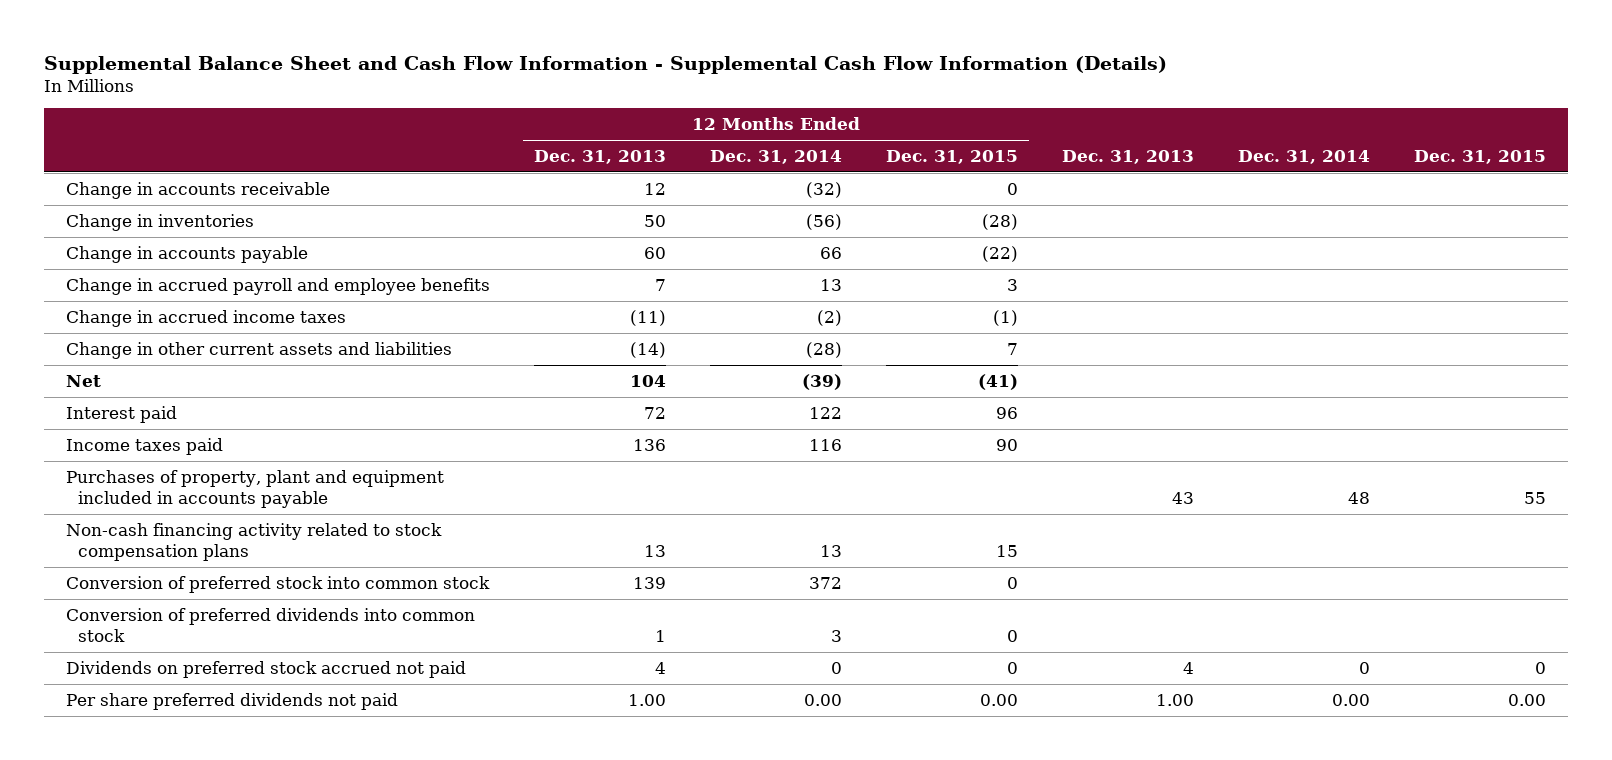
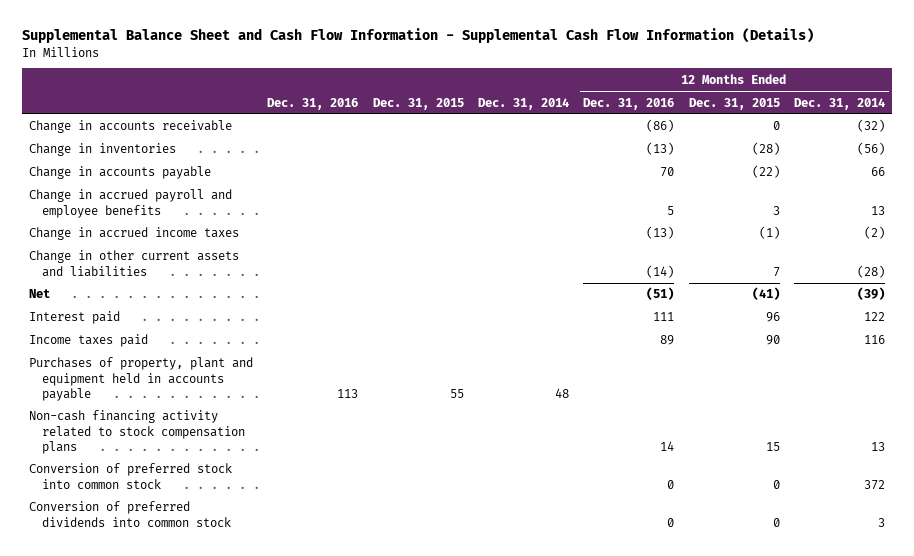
[533,150,666,165] Dec. 31, 2013 -> none
[1061,150,1194,165] Dec. 31, 2013 -> none
none -> [267,97,359,110] Dec. 31, 2016
none -> [583,97,675,110] Dec. 31, 2016
[65,469,444,509] Purchases of property, plant and equipment included in accounts payable -> [29,357,254,401] Purchases of property, plant and equipment held in accounts payable
[65,660,466,678] Dividends on preferred stock accrued not paid -> none
[65,692,398,710] Per share preferred dividends not paid -> none

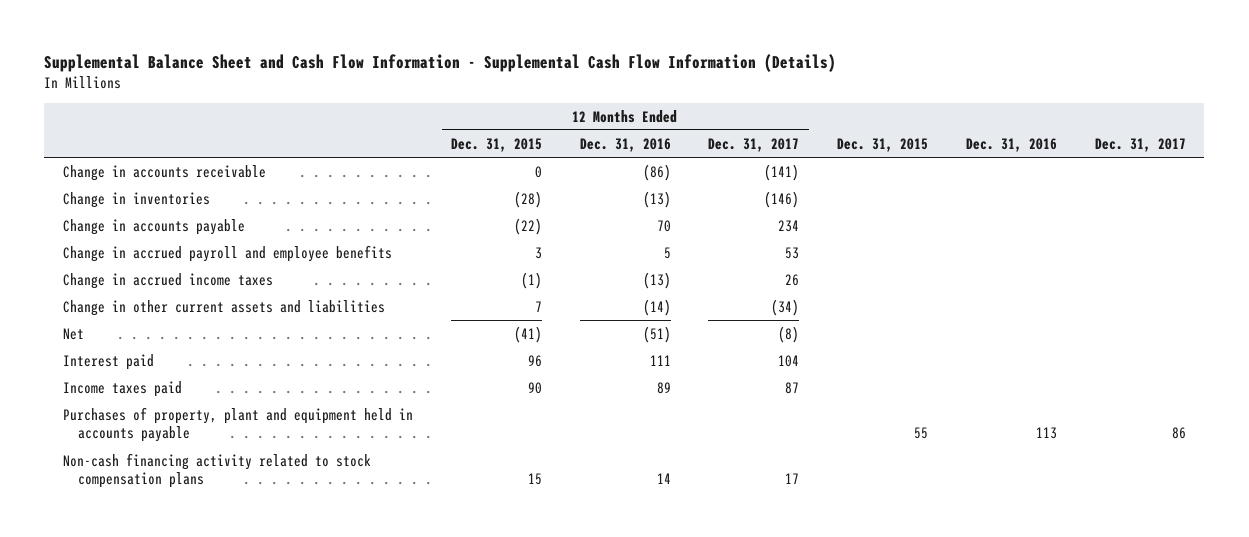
[478,97,570,110] Dec. 31, 2014 -> none
[794,97,886,110] Dec. 31, 2014 -> none
none -> [708,137,800,152] Dec. 31, 2017
none -> [1094,137,1186,152] Dec. 31, 2017
[29,463,233,489] Conversion of preferred stock into common stock -> none
[29,501,231,527] Conversion of preferred dividends into common stock -> none

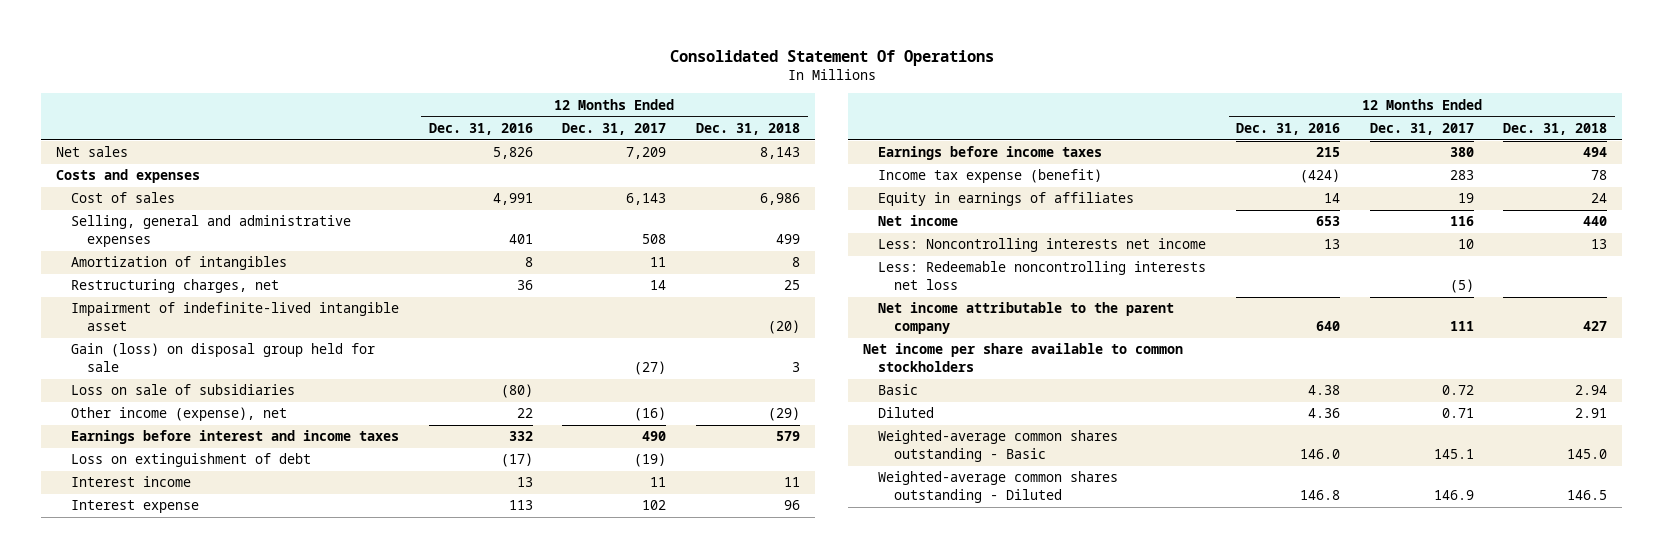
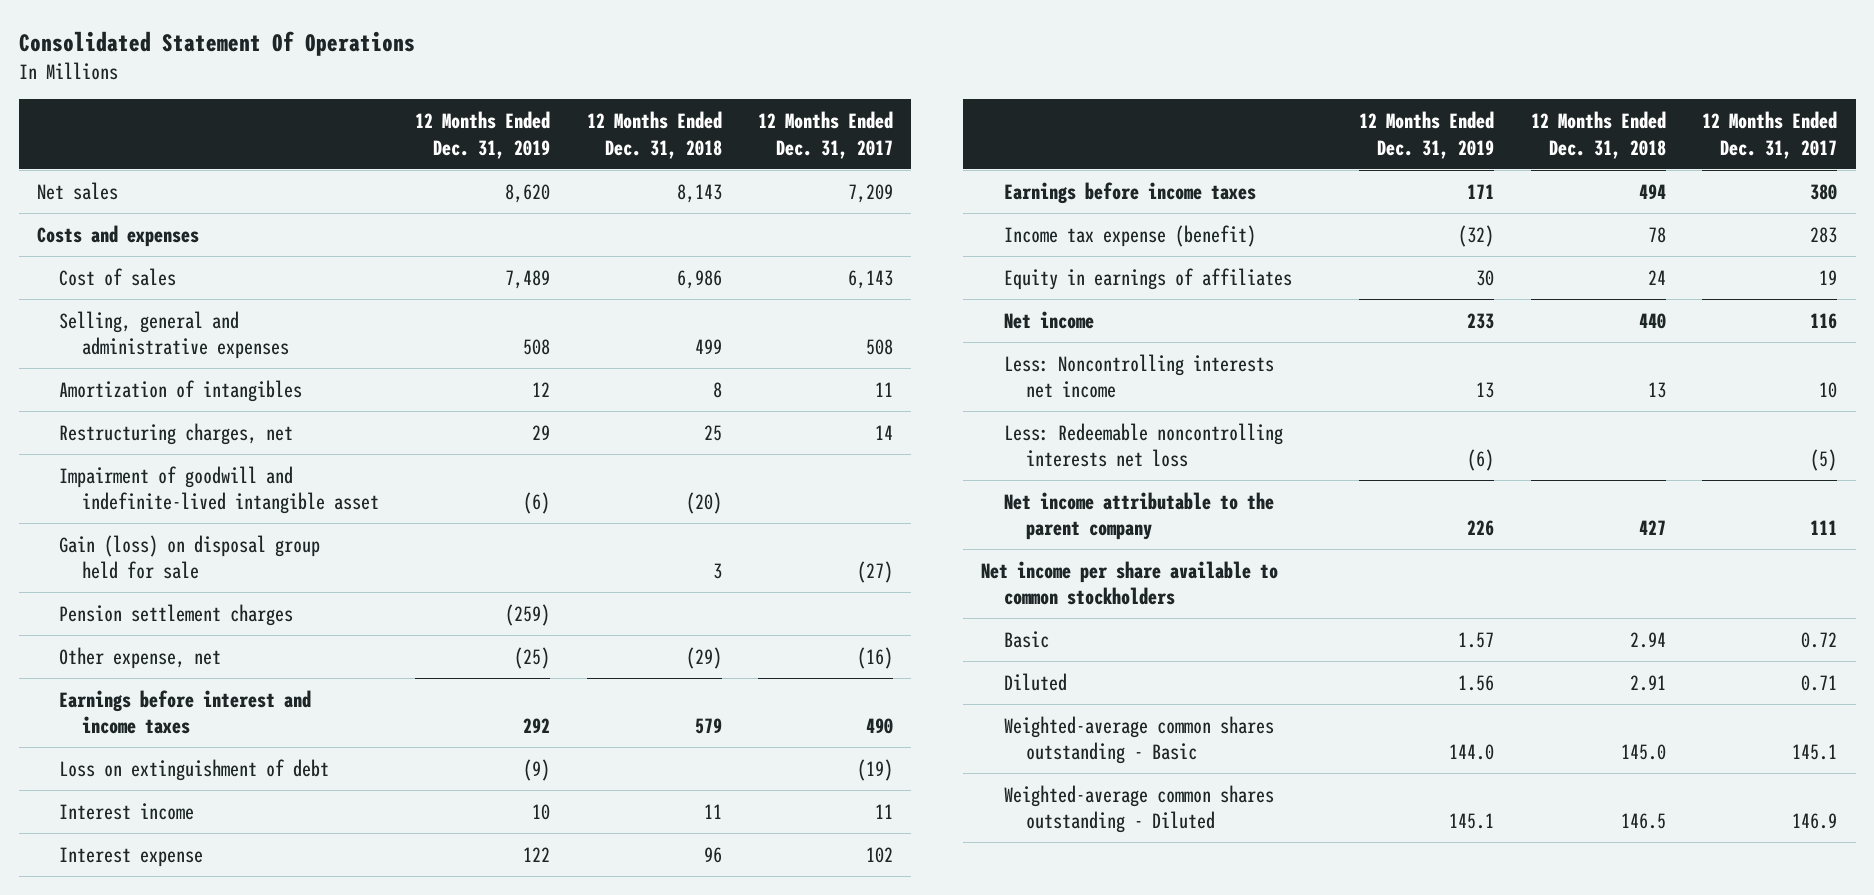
[428,122,533,135] Dec. 31, 2016 -> none
none -> [415,110,551,159] 12 Months Ended Dec. 31, 2019
[71,302,400,331] Impairment of indefinite-lived intangible asset -> [59,465,379,515] Impairment of goodwill and indefinite-lived intangible asset
[71,384,296,396] Loss on sale of subsidiaries -> none
none -> [59,603,294,626] Pension settlement charges
[71,407,288,422] Other income (expense), net -> [59,646,222,669] Other expense, net

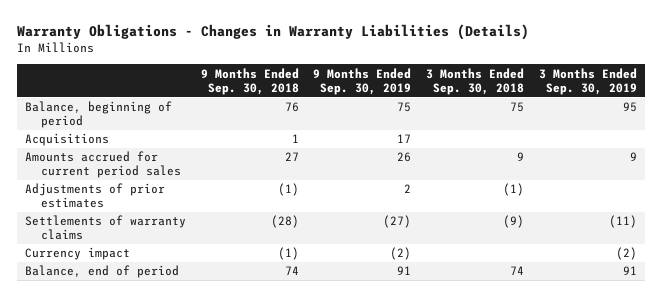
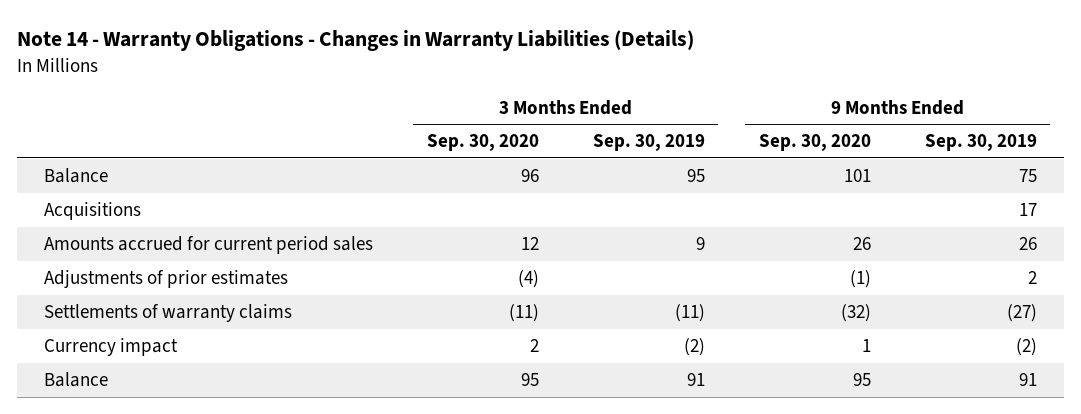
[17,24,530,41] Warranty Obligations - Changes in Warranty Liabilities (Details) -> [17,30,695,52] Note 14 - Warranty Obligations - Changes in Warranty Liabilities (Details)
[200,67,299,95] 9 Months Ended Sep. 30, 2018 -> none
[426,67,525,95] 3 Months Ended Sep. 30, 2018 -> none
none -> [426,134,539,152] Sep. 30, 2020
none -> [758,134,871,152] Sep. 30, 2020
[24,101,172,129] Balance, beginning of period -> [44,167,109,183] Balance
[24,265,179,279] Balance, end of period -> [44,371,109,387] Balance

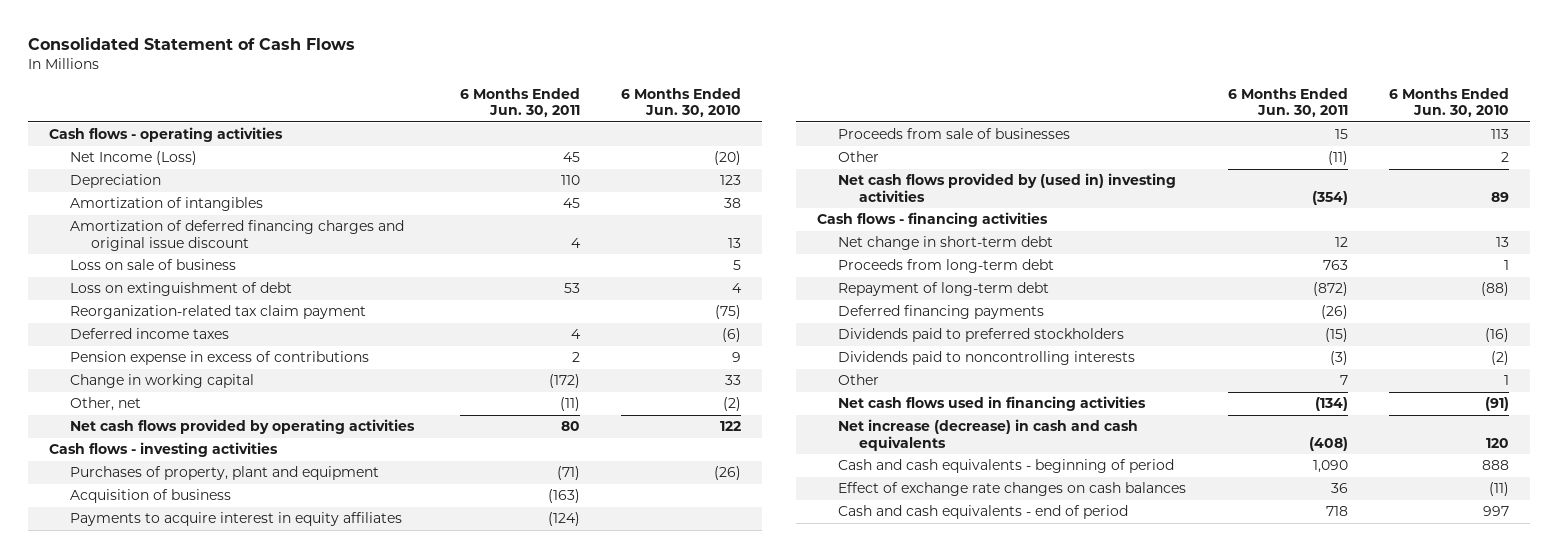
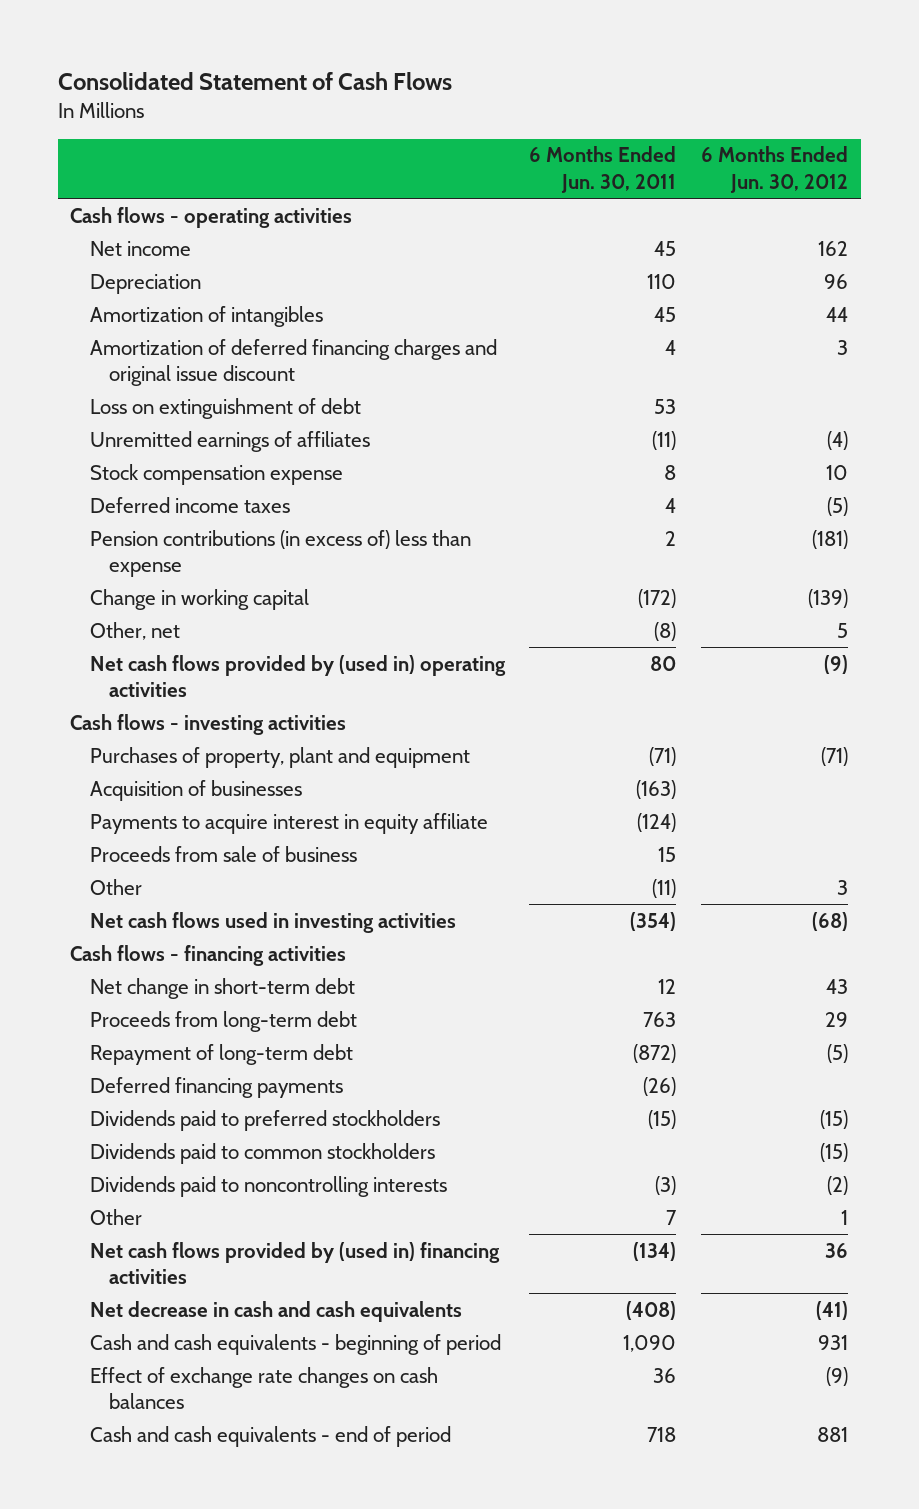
[620,87,741,118] 6 Months Ended Jun. 30, 2010 -> none
none -> [701,146,849,193] 6 Months Ended Jun. 30, 2012
[70,151,198,166] Net Income (Loss) -> [89,240,191,256] Net income
[70,259,237,271] Loss on sale of business -> none
[70,305,367,320] Reorganization-related tax claim payment -> none
none -> [89,430,370,452] Unremitted earnings of affiliates
none -> [89,463,343,485] Stock compensation expense
[70,351,370,366] Pension expense in excess of contributions -> [89,529,471,578] Pension contributions (in excess of) less than expense
[559,397,580,412] (11) -> [654,621,677,641] (8)
[70,419,416,435] Net cash flows provided by operating activities -> [89,654,506,698] Net cash flows provided by (used in) operating activities
[70,489,232,504] Acquisition of business -> [89,779,302,801] Acquisition of businesses
[70,512,403,527] Payments to acquire interest in equity affiliates -> [89,812,488,834] Payments to acquire interest in equity affiliate
[838,128,1071,140] Proceeds from sale of businesses -> [89,845,357,862] Proceeds from sale of business
[838,173,1177,202] Net cash flows provided by (used in) investing activities -> [89,911,456,933] Net cash flows used in investing activities
none -> [89,1142,435,1164] Dividends paid to common stockholders
[838,396,1147,412] Net cash flows used in financing activities -> [89,1241,500,1285] Net cash flows provided by (used in) financing activities
[838,419,1139,451] Net increase (decrease) in cash and cash equivalents -> [89,1300,462,1322] Net decrease in cash and cash equivalents

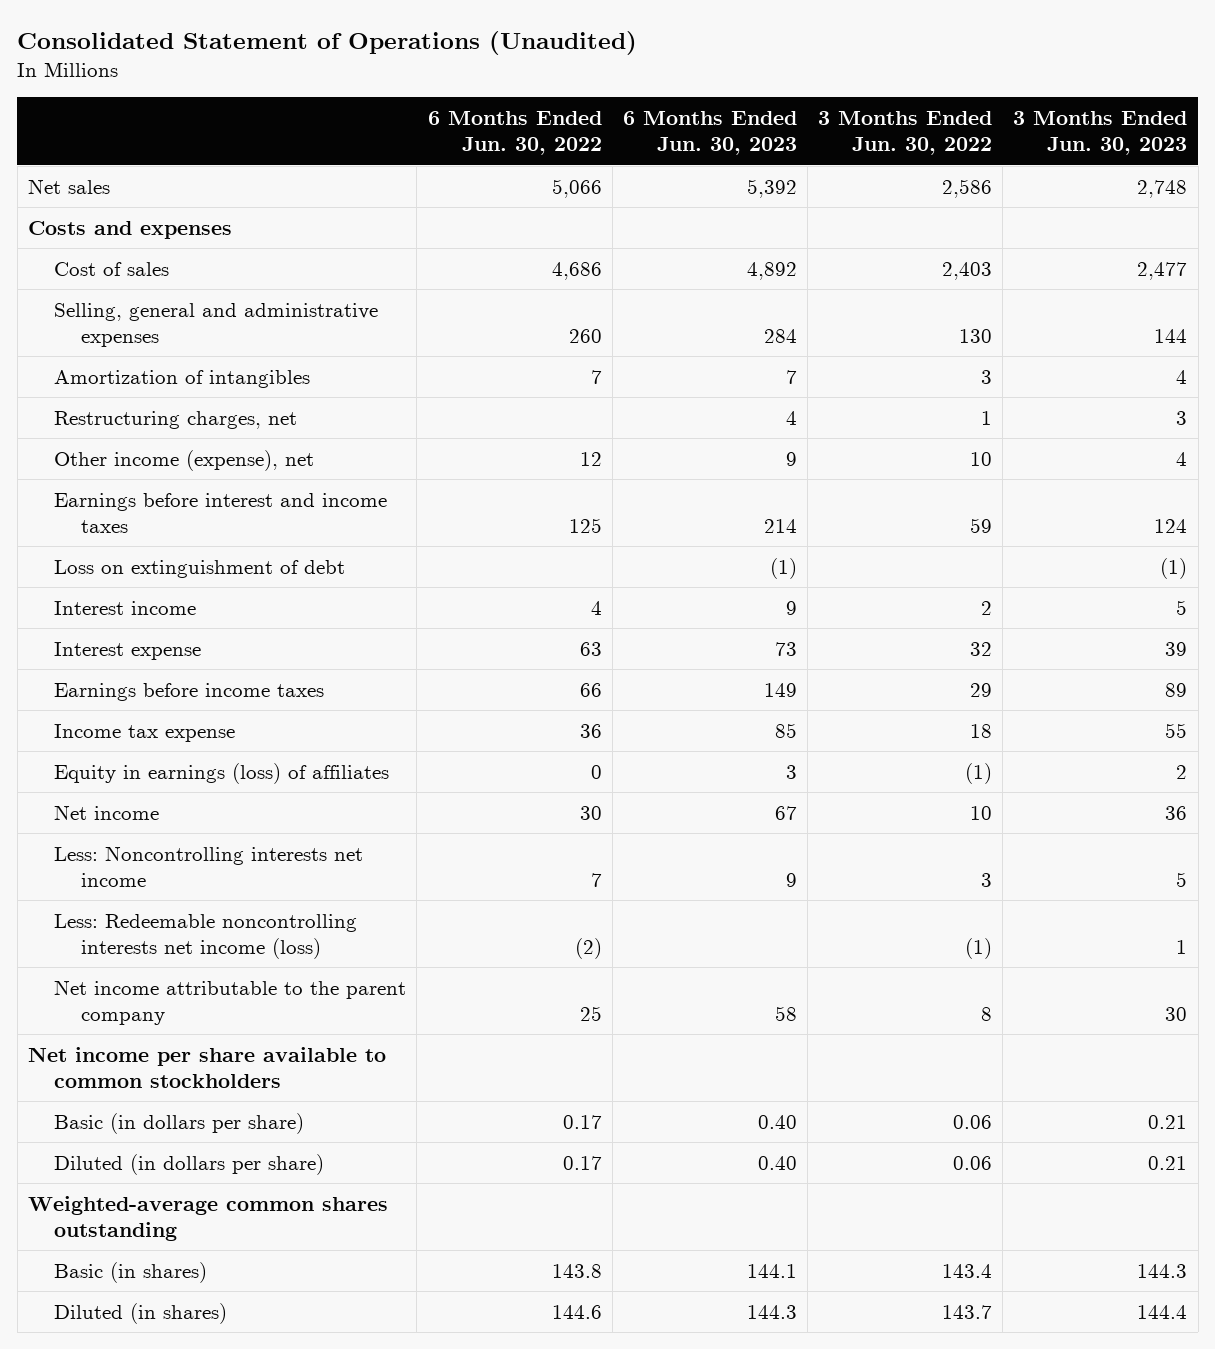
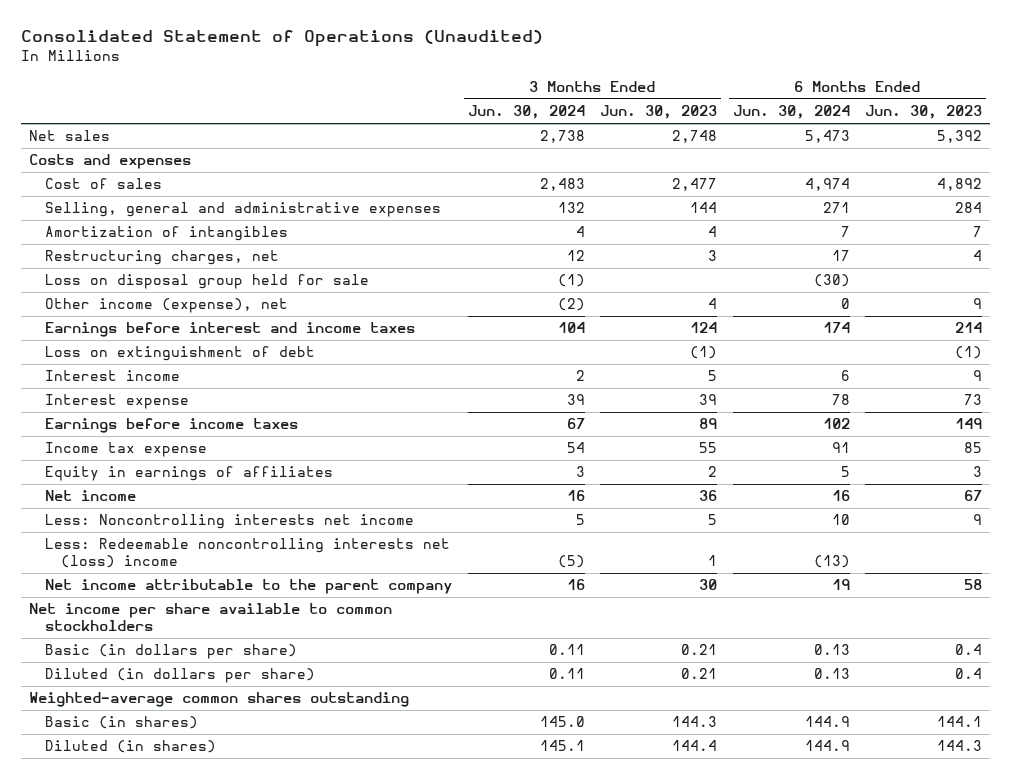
[427,111,602,156] 6 Months Ended Jun. 30, 2022 -> none
[818,111,993,156] 3 Months Ended Jun. 30, 2022 -> none
none -> [467,105,585,120] Jun. 30, 2024
none -> [732,105,850,120] Jun. 30, 2024
none -> [44,274,369,290] Loss on disposal group held for sale
[54,762,390,784] Equity in earnings (loss) of affiliates -> [44,466,333,482] Equity in earnings of affiliates
[54,913,358,959] Less: Redeemable noncontrolling interests net income (loss) -> [44,538,450,569] Less: Redeemable noncontrolling interests net (loss) income
[757,1114,797,1129] 0.40 -> [955,644,983,656] 0.4
[757,1155,797,1170] 0.40 -> [955,668,983,680] 0.4

